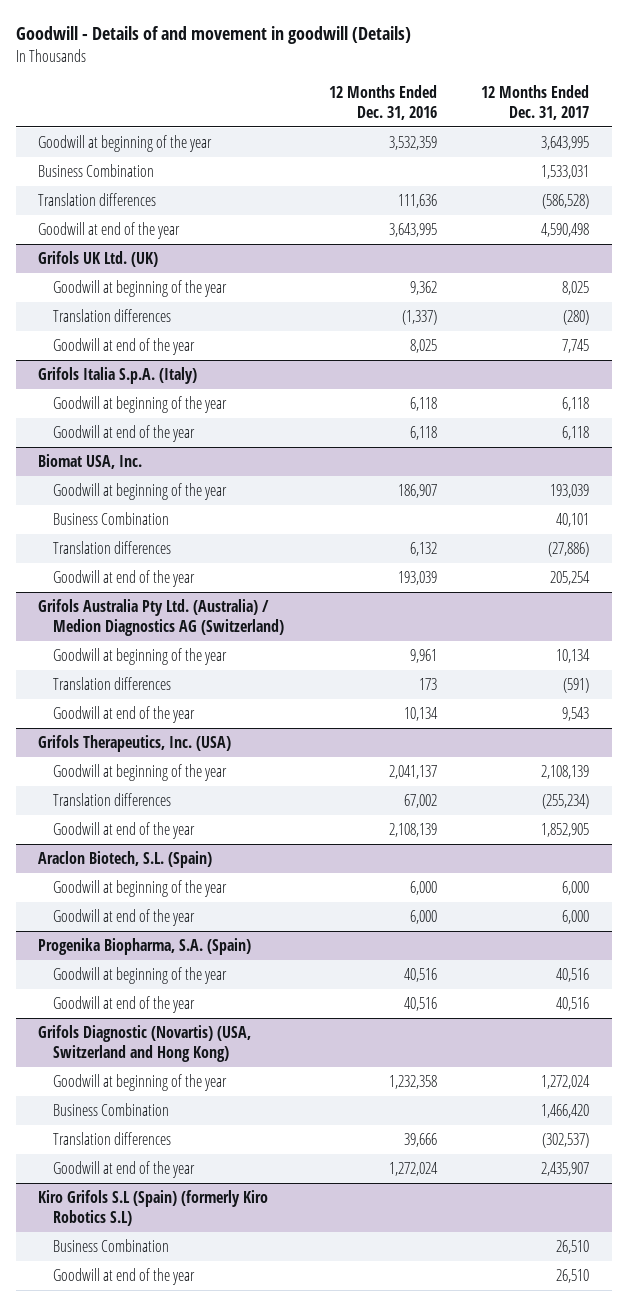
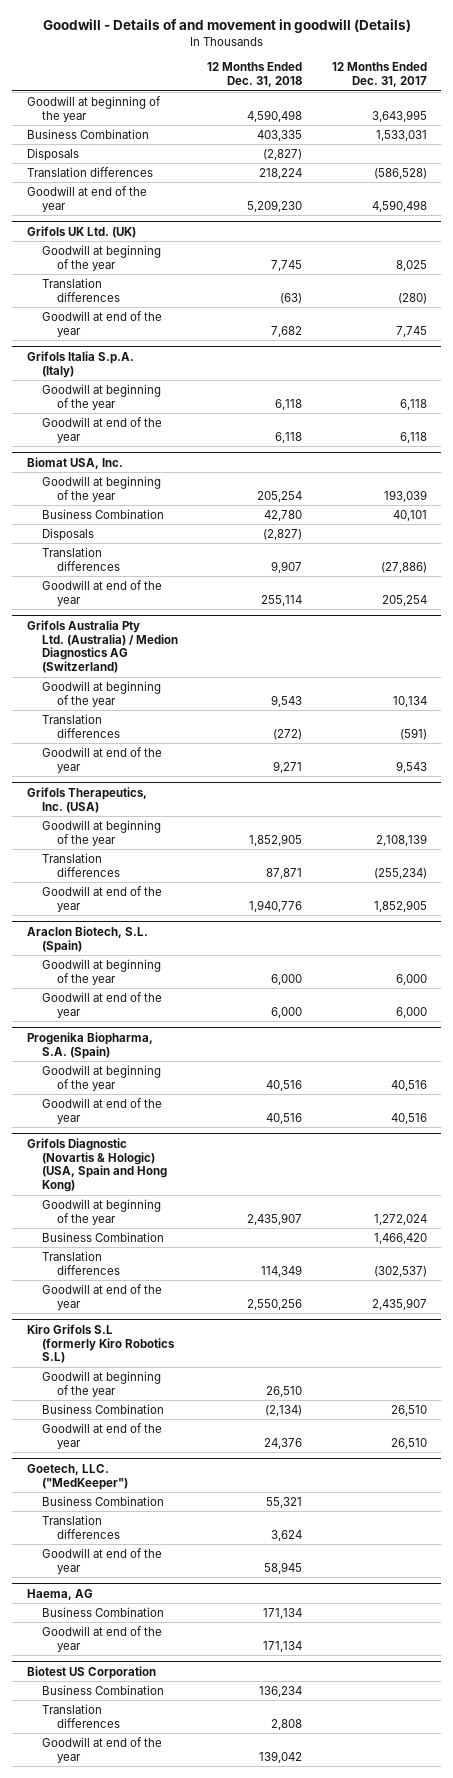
[328,84,437,120] 12 Months Ended Dec. 31, 2016 -> none
none -> [207,62,303,88] 12 Months Ended Dec. 31, 2018
none -> [26,147,79,161] Disposals
none -> [41,527,94,541] Disposals
[38,1024,252,1063] Grifols Diagnostic (Novartis) (USA, Switzerland and Hong Kong) -> [26,1137,167,1193] Grifols Diagnostic (Novartis & Hologic) (USA, Spain and Hong Kong)
[38,1189,269,1227] Kiro Grifols S.L (Spain) (formerly Kiro Robotics S.L) -> [26,1323,175,1364] Kiro Grifols S.L (formerly Kiro Robotics S.L)
none -> [41,1370,161,1397] Goodwill at beginning of the year
none -> [26,1463,128,1490] Goetech, LLC. ("MedKeeper")
none -> [41,1495,164,1506] Business Combination
none -> [41,1514,120,1539] Translation differences
none -> [41,1547,162,1574] Goodwill at end of the year
none -> [26,1588,93,1600] Haema, AG
none -> [41,1606,164,1617] Business Combination
none -> [41,1625,162,1652] Goodwill at end of the year
none -> [26,1665,156,1679] Biotest US Corporation
none -> [41,1684,164,1695] Business Combination
none -> [41,1703,120,1728] Translation differences
none -> [41,1736,162,1763] Goodwill at end of the year

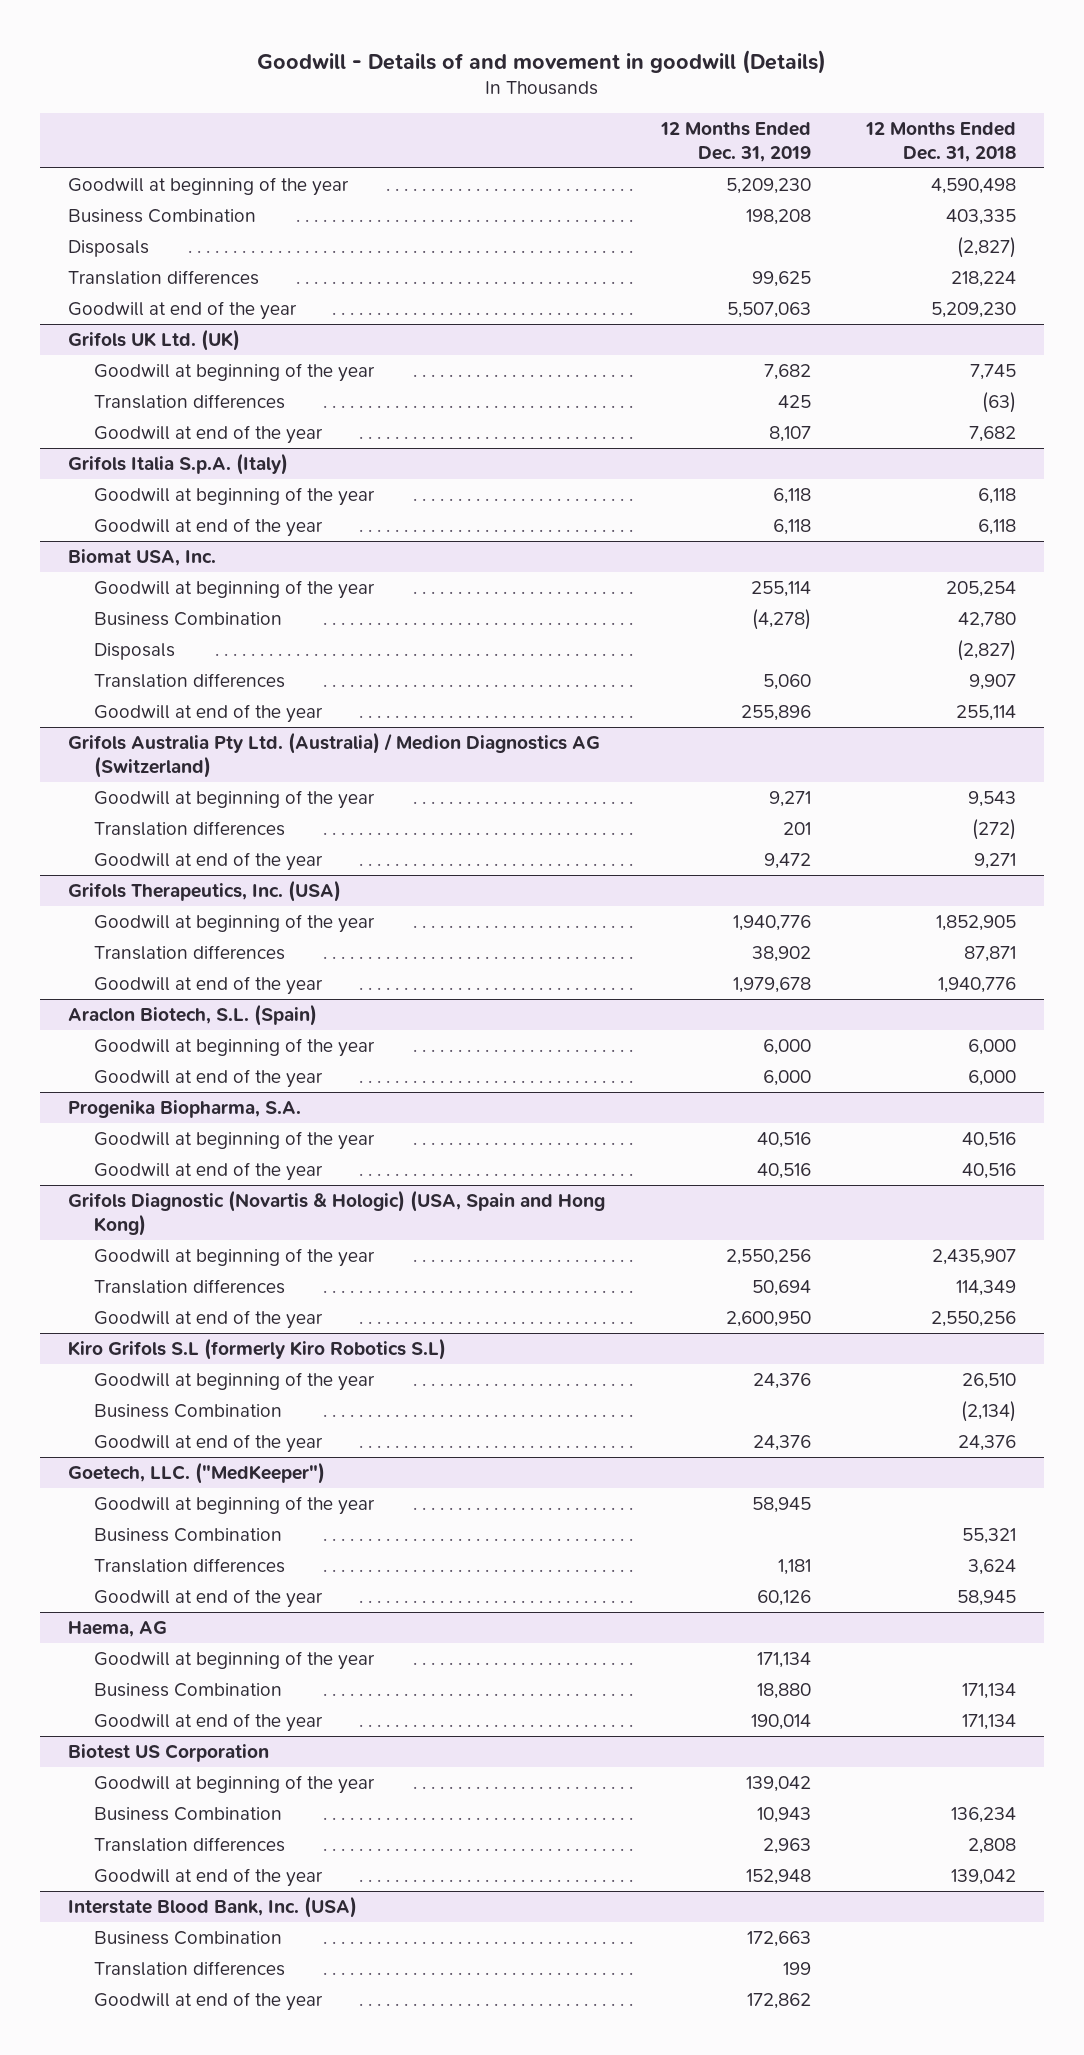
[331,62,427,88] 12 Months Ended Dec. 31, 2017 -> none
none -> [659,121,811,162] 12 Months Ended Dec. 31, 2019
[26,1031,153,1059] Progenika Biopharma, S.A. (Spain) -> [67,1099,301,1118] Progenika Biopharma, S.A.
[41,1231,164,1242] Business Combination -> none
none -> [93,1495,375,1515] Goodwill at beginning of the year
none -> [93,1650,375,1670] Goodwill at beginning of the year
none -> [93,1774,375,1794] Goodwill at beginning of the year
none -> [67,1895,357,1918] Interstate Blood Bank, Inc. (USA)
none -> [93,1930,282,1945] Business Combination
none -> [93,1960,285,1976] Translation differences
none -> [93,1991,323,2011] Goodwill at end of the year

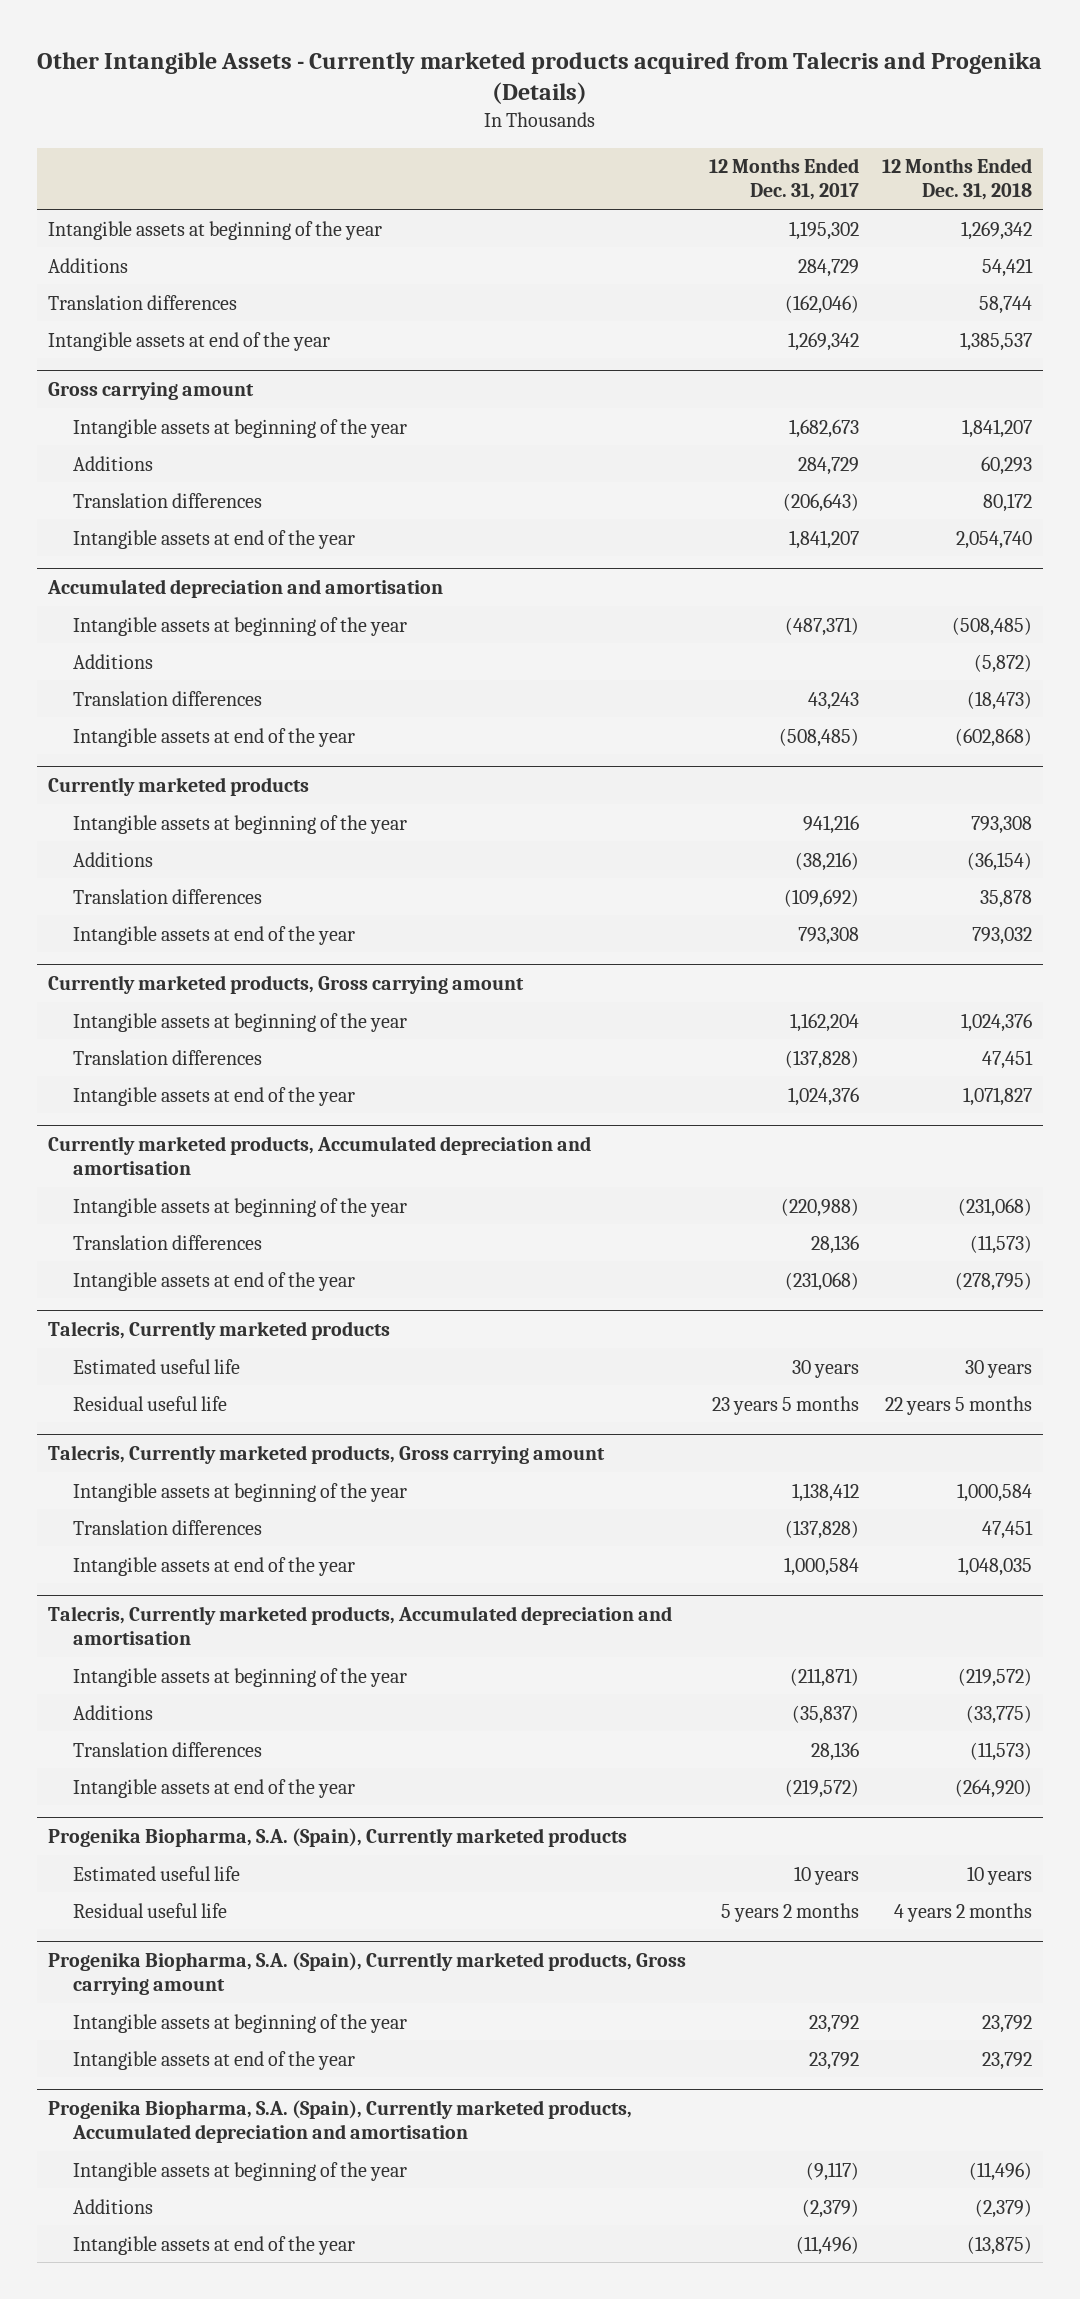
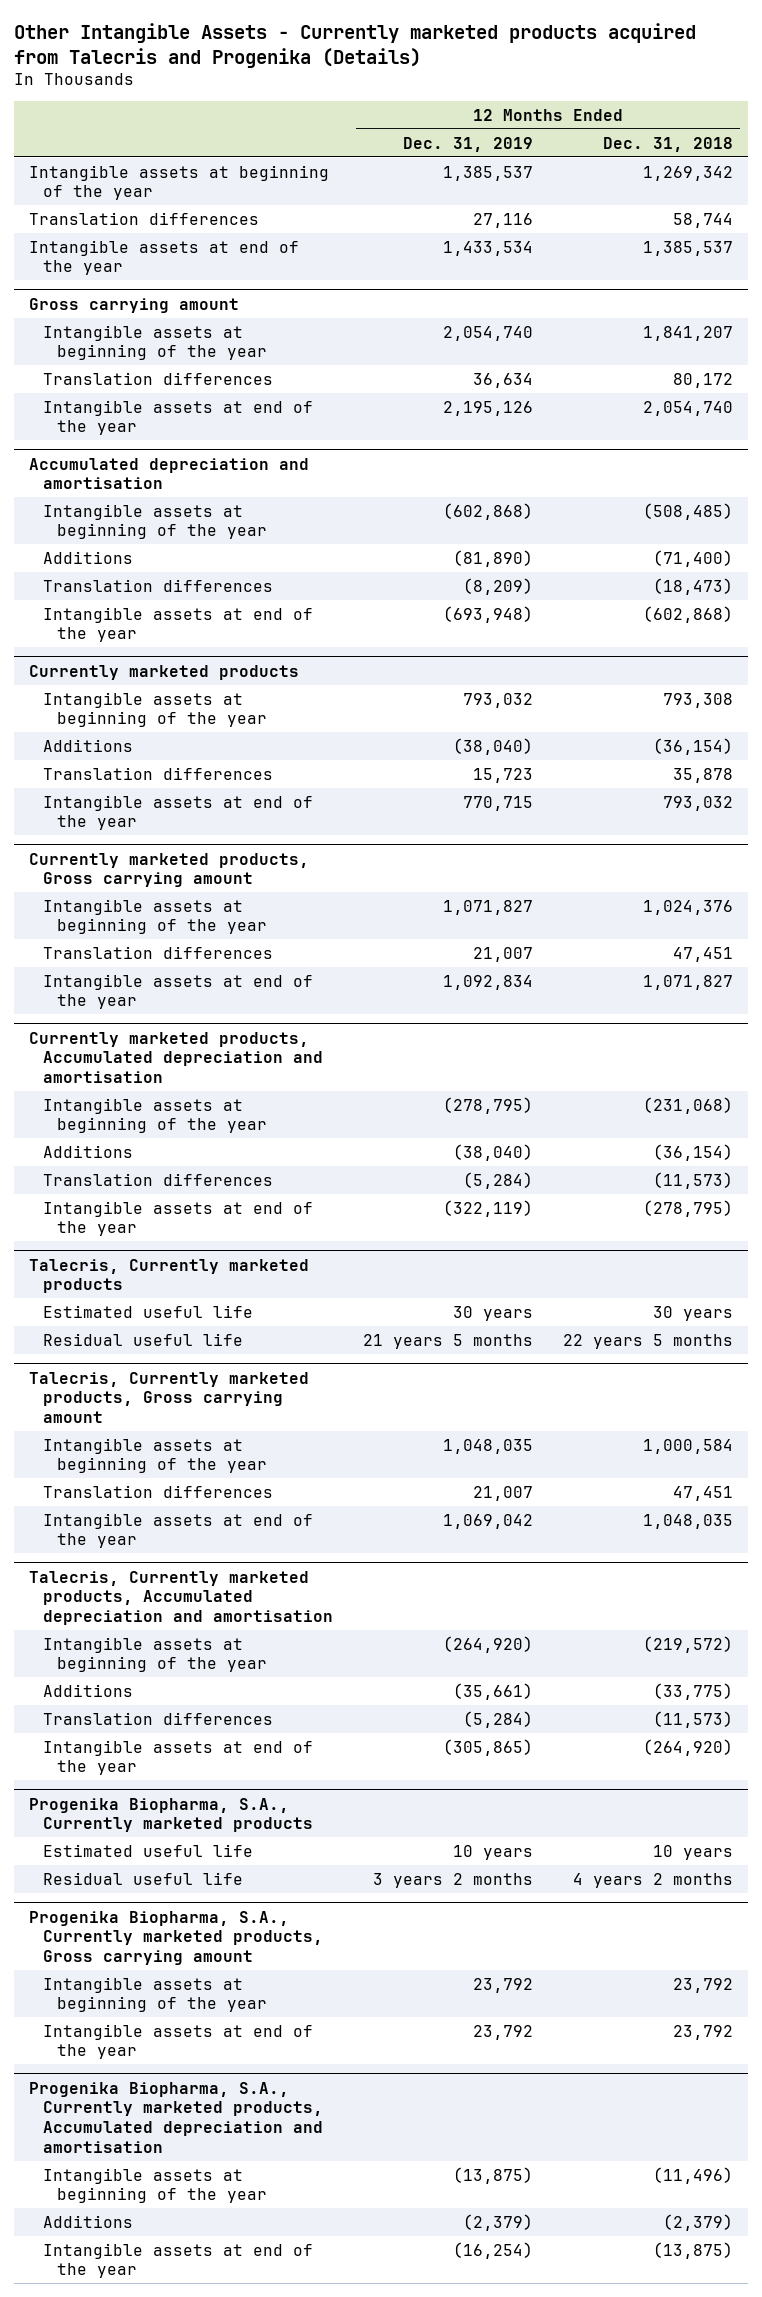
[709,158,860,201] 12 Months Ended Dec. 31, 2017 -> none
none -> [402,136,533,152] Dec. 31, 2019
[48,257,129,273] Additions -> none
[73,455,154,471] Additions -> none
[973,653,1032,673] (5,872) -> [652,549,733,567] (71,400)
none -> [43,1144,134,1158] Additions
[48,1827,628,1847] Progenika Biopharma, S.A. (Spain), Currently marketed products -> [28,1797,314,1833] Progenika Biopharma, S.A., Currently marketed products
[48,1951,687,1996] Progenika Biopharma, S.A. (Spain), Currently marketed products, Gross carrying amount -> [28,1910,324,1965] Progenika Biopharma, S.A., Currently marketed products, Gross carrying amount
[48,2099,633,2144] Progenika Biopharma, S.A. (Spain), Currently marketed products, Accumulated depreciation and amortisation -> [28,2081,324,2153] Progenika Biopharma, S.A., Currently marketed products, Accumulated depreciation and amortisation

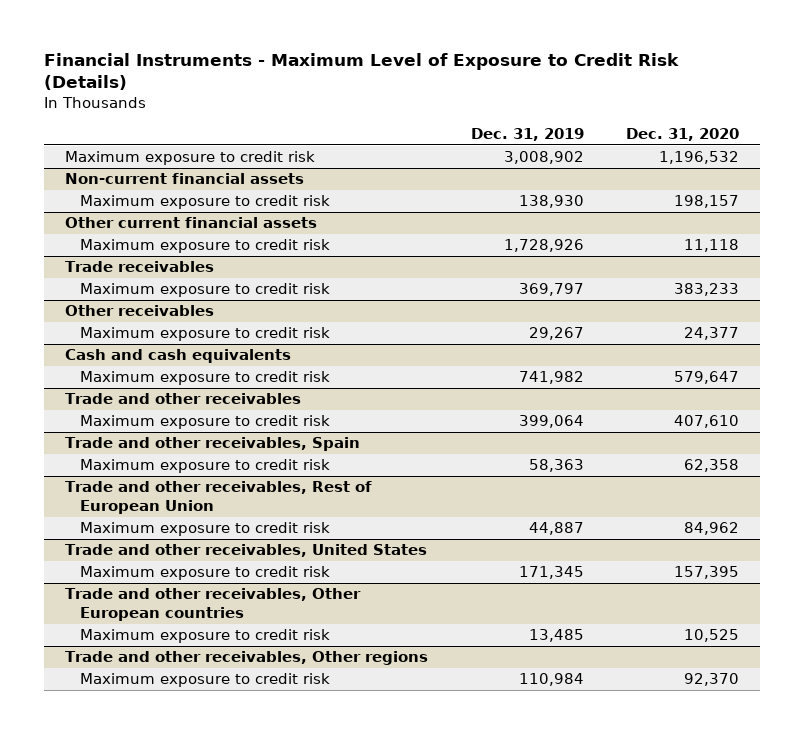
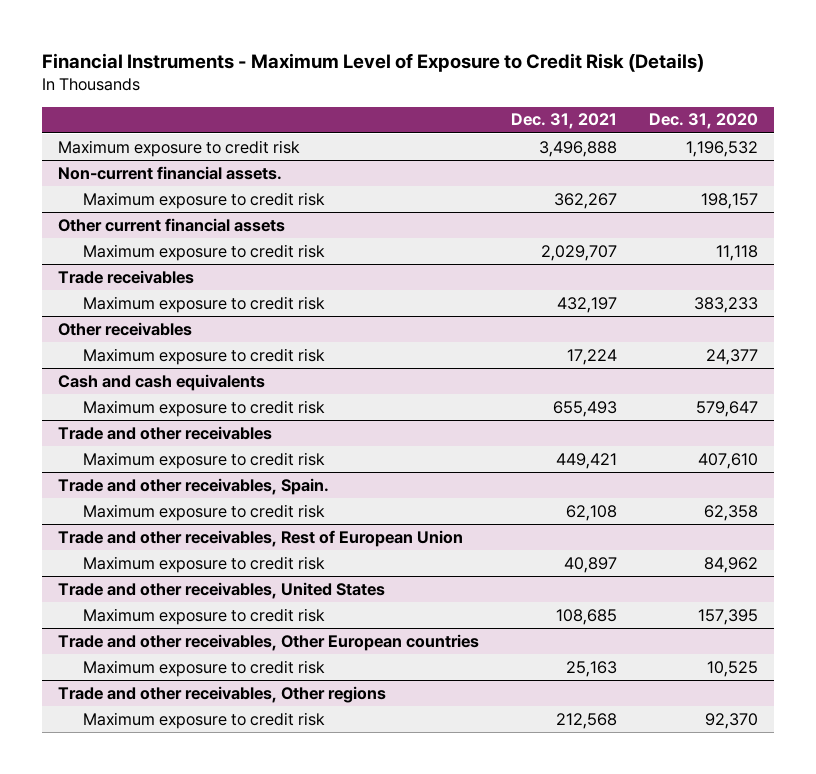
[470,127,584,141] Dec. 31, 2019 -> none
none -> [510,113,617,130] Dec. 31, 2021
[64,173,304,185] Non-current financial assets -> [58,165,283,180] Non-current financial assets.
[64,437,360,452] Trade and other receivables, Spain -> [58,477,330,495] Trade and other receivables, Spain.

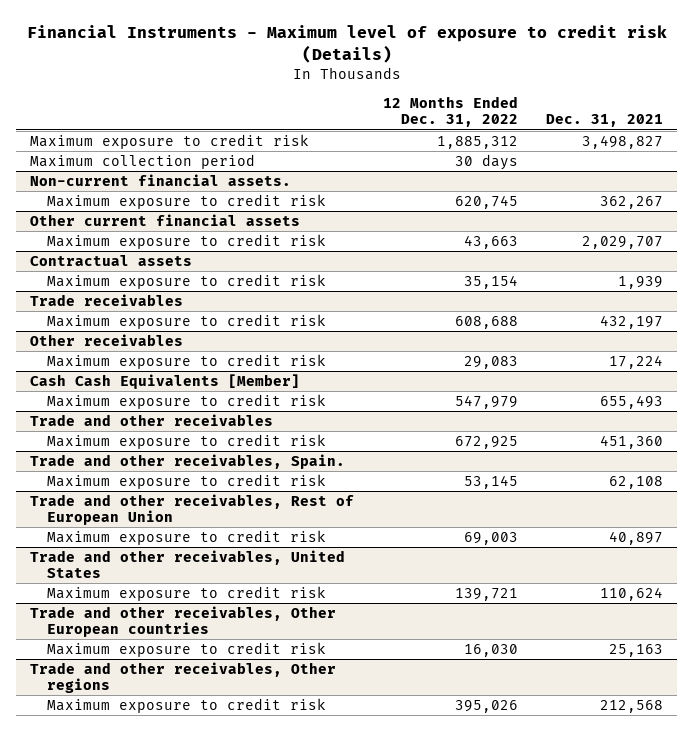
[42,52,705,72] Financial Instruments - Maximum Level of Exposure to Credit Risk (Details) -> [26,25,667,63] Financial Instruments - Maximum level of exposure to credit risk (Details)
[648,113,758,130] Dec. 31, 2020 -> none
none -> [382,96,518,128] 12 Months Ended Dec. 31, 2022
[538,140,617,157] 3,496,888 -> [581,134,663,149] 3,498,827
none -> [30,153,256,169] Maximum collection period
none -> [30,254,193,266] Contractual assets
none -> [46,273,326,289] Maximum exposure to credit risk
[58,373,266,391] Cash and cash equivalents -> [30,373,301,389] Cash Cash Equivalents [Member]
[555,452,617,469] 449,421 -> [599,434,663,449] 451,360
[555,608,617,625] 108,685 -> [599,586,663,601] 110,624

